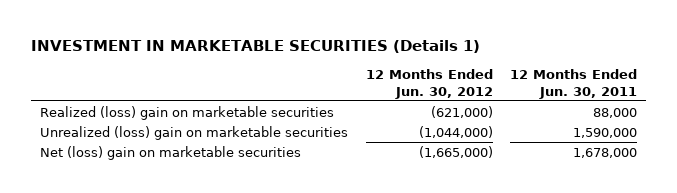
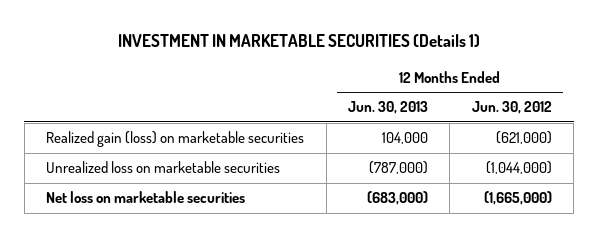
[509,69,637,99] 12 Months Ended Jun. 30, 2011 -> none
none -> [348,101,429,115] Jun. 30, 2013
[40,105,335,120] Realized (loss) gain on marketable securities -> [46,131,305,148] Realized gain (loss) on marketable securities
[40,125,349,140] Unrealized (loss) gain on marketable securities -> [46,161,281,174] Unrealized loss on marketable securities
[40,145,302,160] Net (loss) gain on marketable securities -> [46,191,246,204] Net loss on marketable securities

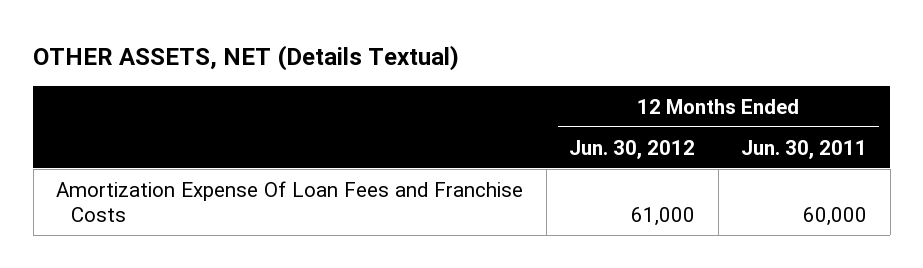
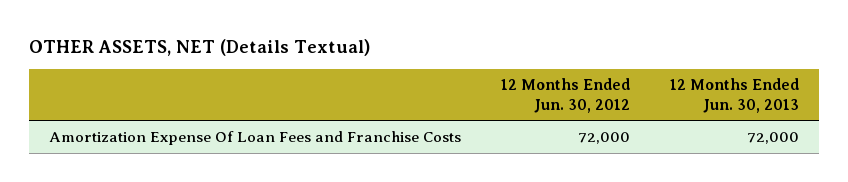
[741,139,868,159] Jun. 30, 2011 -> none
none -> [669,78,799,113] 12 Months Ended Jun. 30, 2013
[631,207,696,227] 61,000 -> [577,132,630,145] 72,000

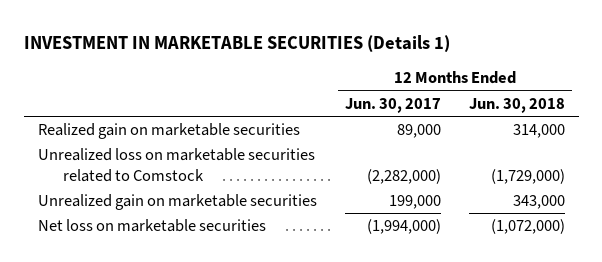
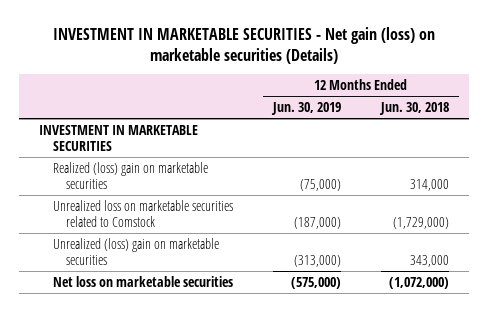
[23,34,450,52] INVESTMENT IN MARKETABLE SECURITIES (Details 1) -> [53,27,436,64] INVESTMENT IN MARKETABLE SECURITIES - Net gain (loss) on marketable securities (Details)
[344,97,441,113] Jun. 30, 2017 -> none
none -> [270,102,341,116] Jun. 30, 2019
none -> [39,124,199,152] INVESTMENT IN MARKETABLE SECURITIES
[37,123,300,140] Realized gain on marketable securities -> [52,161,208,190] Realized (loss) gain on marketable securities
[37,194,317,211] Unrealized gain on marketable securities -> [52,237,219,266] Unrealized (loss) gain on marketable securities

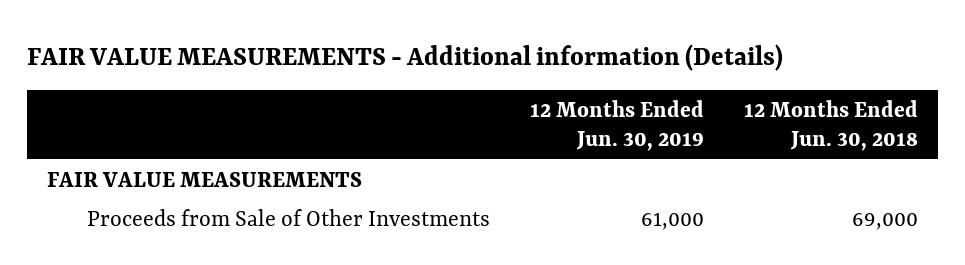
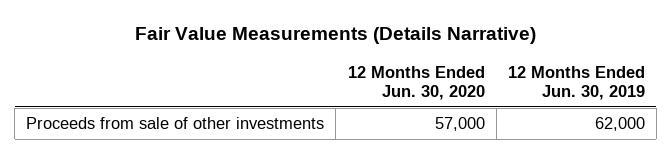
[26,44,783,72] FAIR VALUE MEASUREMENTS - Additional information (Details) -> [134,27,536,45] Fair Value Measurements (Details Narrative)
[744,99,919,152] 12 Months Ended Jun. 30, 2018 -> none
none -> [347,65,485,100] 12 Months Ended Jun. 30, 2020
[46,171,362,187] FAIR VALUE MEASUREMENTS -> none
[86,208,490,226] Proceeds from Sale of Other Investments -> [26,117,325,130] Proceeds from sale of other investments
[640,211,704,230] 61,000 -> [594,117,645,132] 62,000

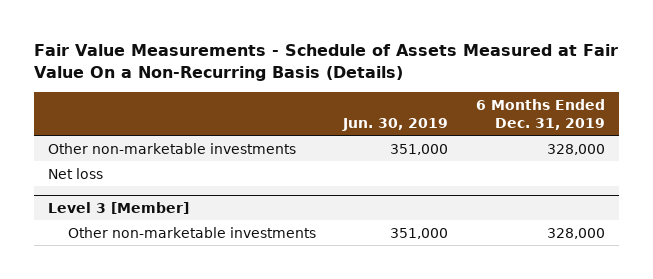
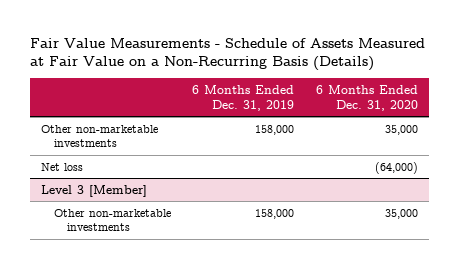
[34,44,619,81] Fair Value Measurements - Schedule of Assets Measured at Fair Value On a Non-Recurring Basis (Details) -> [30,38,426,72] Fair Value Measurements - Schedule of Assets Measured at Fair Value on a Non-Recurring Basis (Details)
[342,117,449,131] Jun. 30, 2019 -> none
none -> [315,84,418,111] 6 Months Ended Dec. 31, 2020
[546,143,605,155] 328,000 -> [255,124,295,135] 158,000
[546,227,605,239] 328,000 -> [255,208,295,219] 158,000

